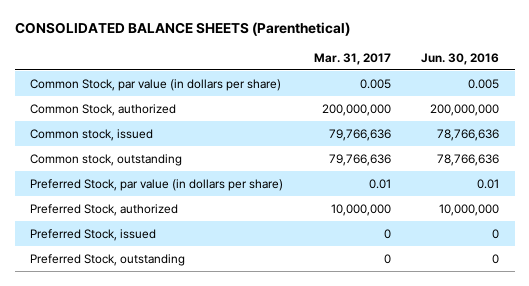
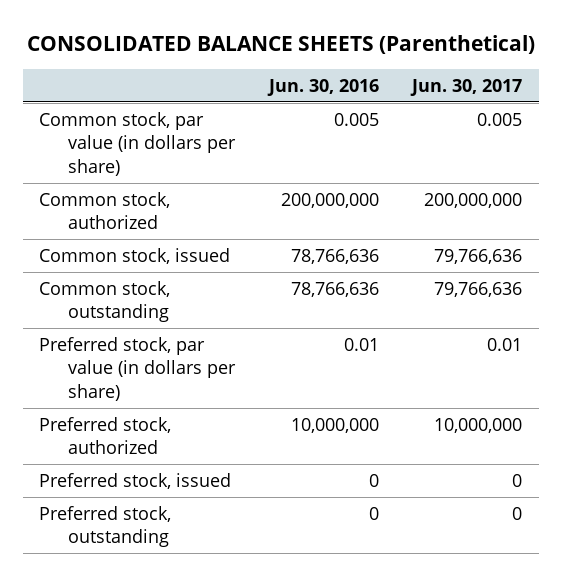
[313,52,391,65] Mar. 31, 2017 -> none
none -> [410,78,523,96] Jun. 30, 2017
[29,78,281,91] Common Stock, par value (in dollars per share) -> [39,111,236,176] Common stock, par value (in dollars per share)
[29,103,176,116] Common Stock, authorized -> [39,191,171,230] Common stock, authorized
[29,178,283,191] Preferred Stock, par value (in dollars per share) -> [39,336,236,401] Preferred stock, par value (in dollars per share)
[29,203,178,216] Preferred Stock, authorized -> [39,416,172,455] Preferred stock, authorized
[29,228,156,241] Preferred Stock, issued -> [39,472,232,489] Preferred stock, issued
[29,253,185,266] Preferred Stock, outstanding -> [39,505,172,548] Preferred stock, outstanding

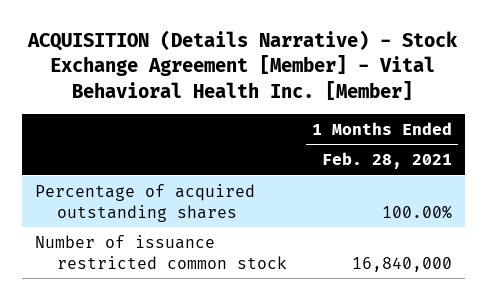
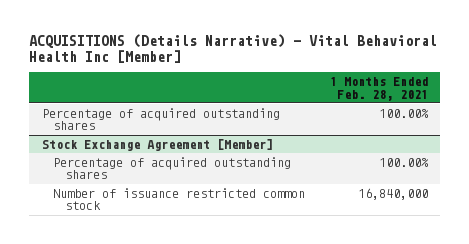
[27,30,459,100] ACQUISITION (Details Narrative) - Stock Exchange Agreement [Member] - Vital Behavioral Health Inc. [Member] -> [29,33,438,63] ACQUISITIONS (Details Narrative) - Vital Behavioral Health Inc [Member]
none -> [41,138,273,151] Stock Exchange Agreement [Member]
none -> [53,156,292,180] Percentage of acquired outstanding shares

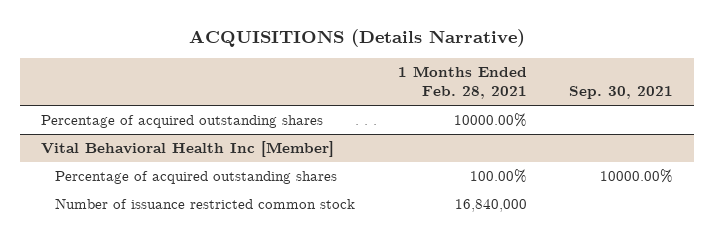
[29,33,438,63] ACQUISITIONS (Details Narrative) - Vital Behavioral Health Inc [Member] -> [188,29,525,48] ACQUISITIONS (Details Narrative)
none -> [568,86,673,100] Sep. 30, 2021
[378,108,429,118] 100.00% -> [453,113,527,128] 10000.00%
[41,138,273,151] Stock Exchange Agreement [Member] -> [41,141,335,158] Vital Behavioral Health Inc [Member]

